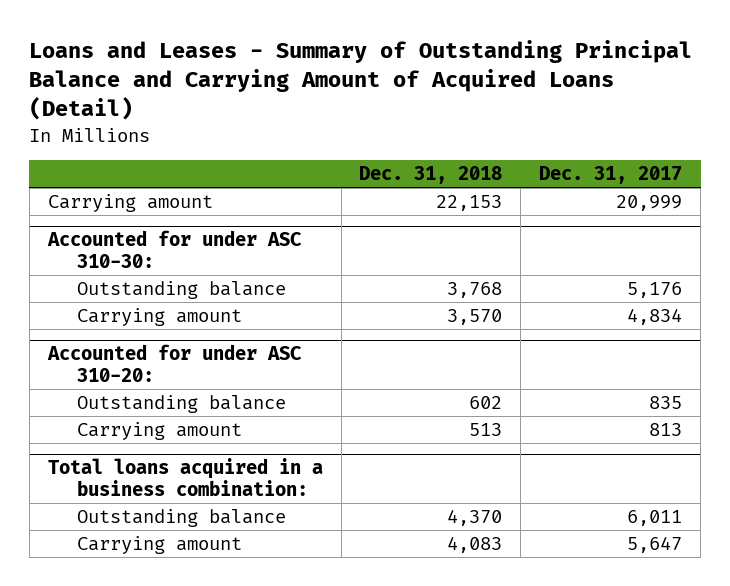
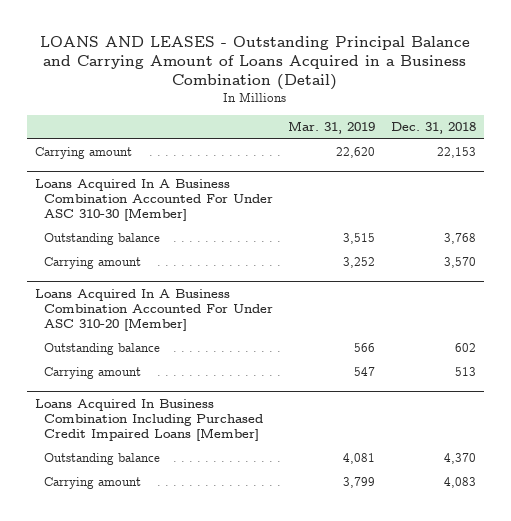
[29,40,693,121] Loans and Leases - Summary of Outstanding Principal Balance and Carrying Amount of Acquired Loans (Detail) -> [40,35,471,91] LOANS AND LEASES - Outstanding Principal Balance and Carrying Amount of Loans Acquired in a Business Combination (Detail)
[539,166,683,185] Dec. 31, 2017 -> none
none -> [288,121,376,135] Mar. 31, 2019
[46,230,302,269] Accounted for under ASC 310-30: -> [34,178,273,222] Loans Acquired In A Business Combination Accounted For Under ASC 310-30 [Member]
[46,344,302,383] Accounted for under ASC 310-20: -> [34,288,273,332] Loans Acquired In A Business Combination Accounted For Under ASC 310-20 [Member]
[47,458,323,497] Total loans acquired in a business combination: -> [34,398,263,442] Loans Acquired In Business Combination Including Purchased Credit Impaired Loans [Member]

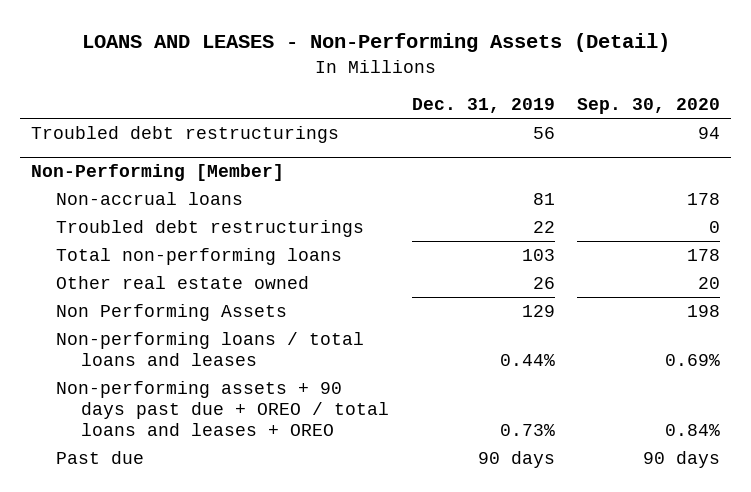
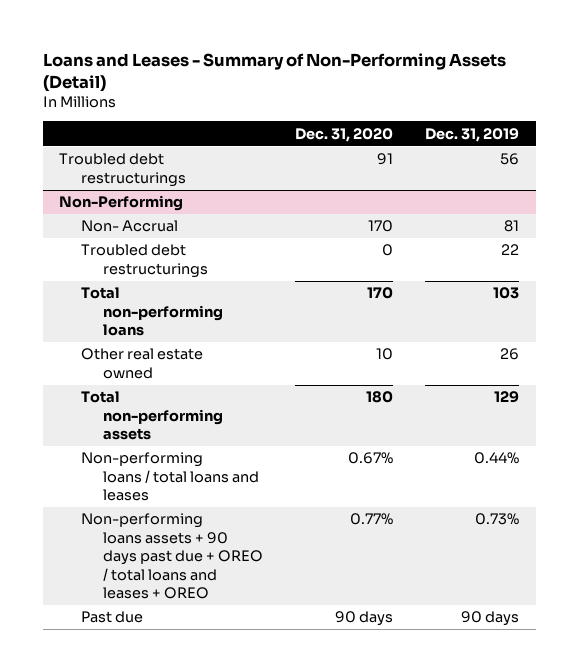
[81,33,670,53] LOANS AND LEASES - Non-Performing Assets (Detail) -> [43,52,507,92] Loans and Leases - Summary of Non-Performing Assets (Detail)
[576,98,720,115] Sep. 30, 2020 -> none
none -> [295,127,394,142] Dec. 31, 2020
[31,164,285,182] Non-Performing [Member] -> [59,195,184,212] Non-Performing
[56,191,244,205] Non-accrual loans -> [81,220,179,233] Non- Accrual
[56,303,288,321] Non Performing Assets -> [81,391,223,441] Total non-performing assets
[56,380,390,436] Non-performing assets + 90 days past due + OREO / total loans and leases + OREO -> [81,513,263,600] Non-performing loans assets + 90 days past due + OREO / total loans and leases + OREO

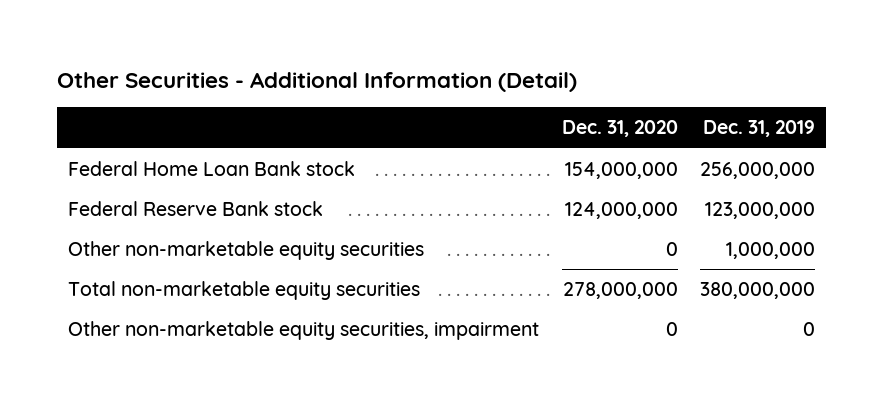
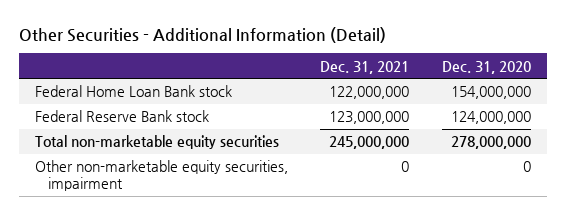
[703,120,816,138] Dec. 31, 2019 -> none
none -> [320,60,410,74] Dec. 31, 2021
[68,241,425,261] Other non-marketable equity securities -> none

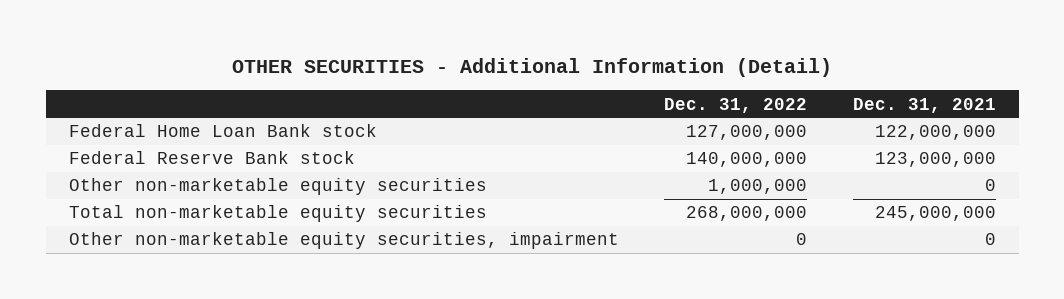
[18,26,386,43] Other Securities - Additional Information (Detail) -> [232,57,833,77] OTHER SECURITIES - Additional Information (Detail)
[441,60,531,74] Dec. 31, 2020 -> none
none -> [664,97,808,113] Dec. 31, 2022
none -> [68,178,487,196] Other non-marketable equity securities

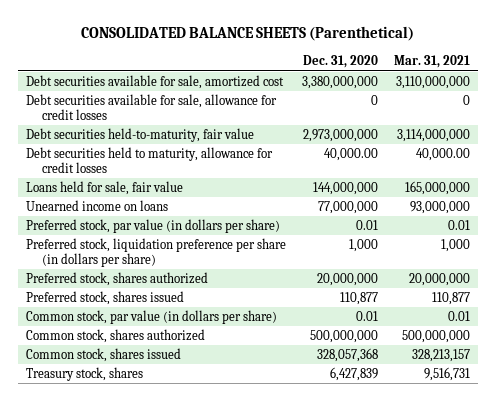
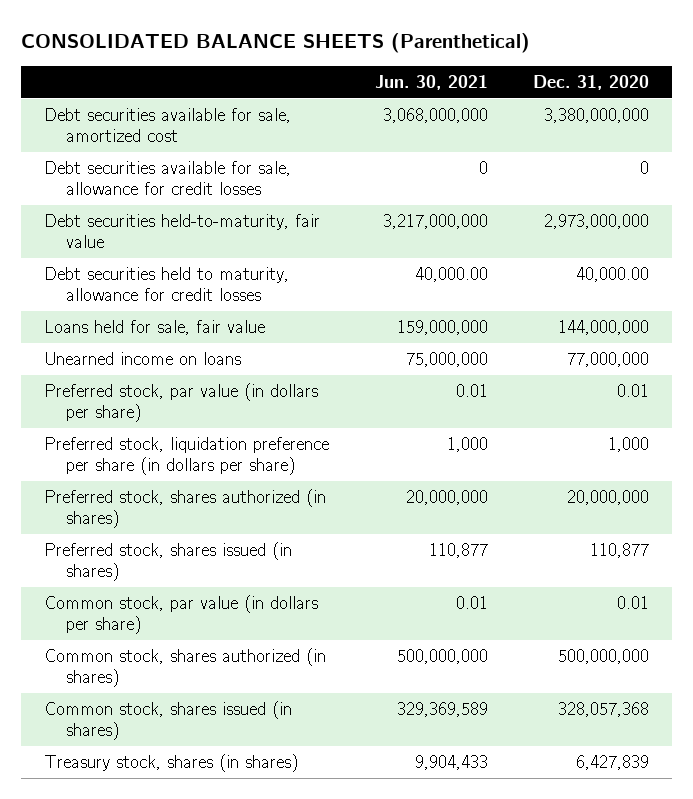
[393,55,470,69] Mar. 31, 2021 -> none
none -> [374,74,488,90] Jun. 30, 2021
[25,272,208,287] Preferred stock, shares authorized -> [43,489,326,529] Preferred stock, shares authorized (in shares)
[25,291,184,306] Preferred stock, shares issued -> [43,542,292,582] Preferred stock, shares issued (in shares)
[25,329,205,344] Common stock, shares authorized -> [43,648,326,688] Common stock, shares authorized (in shares)
[25,348,181,363] Common stock, shares issued -> [43,701,292,741] Common stock, shares issued (in shares)
[25,367,143,382] Treasury stock, shares -> [43,754,298,773] Treasury stock, shares (in shares)

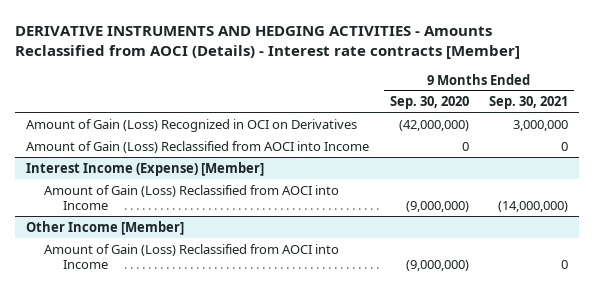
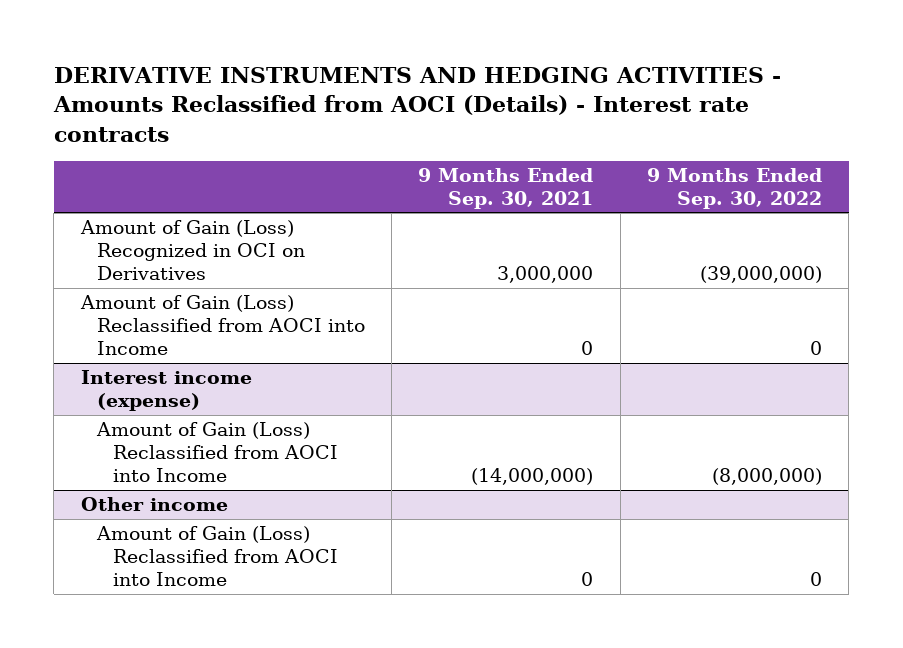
[15,25,521,59] DERIVATIVE INSTRUMENTS AND HEDGING ACTIVITIES - Amounts Reclassified from AOCI (Details) - Interest rate contracts [Member] -> [52,67,781,142] DERIVATIVE INSTRUMENTS AND HEDGING ACTIVITIES - Amounts Reclassified from AOCI (Details) - Interest rate contracts
[389,96,469,110] Sep. 30, 2020 -> none
none -> [647,167,823,209] 9 Months Ended Sep. 30, 2022
[25,161,264,176] Interest Income (Expense) [Member] -> [80,370,252,412] Interest income (expense)
[25,220,184,235] Other Income [Member] -> [80,497,228,512] Other income

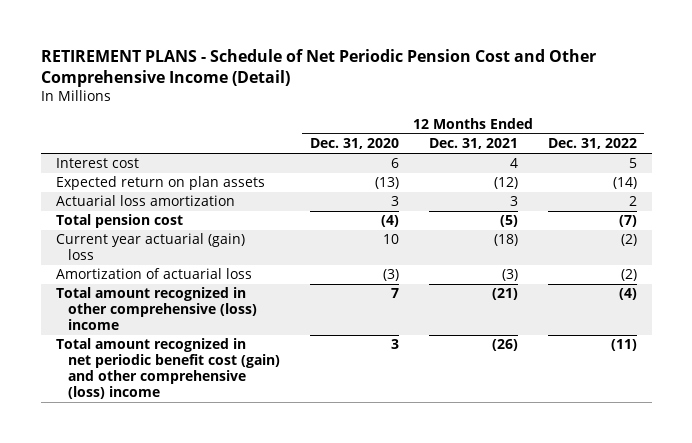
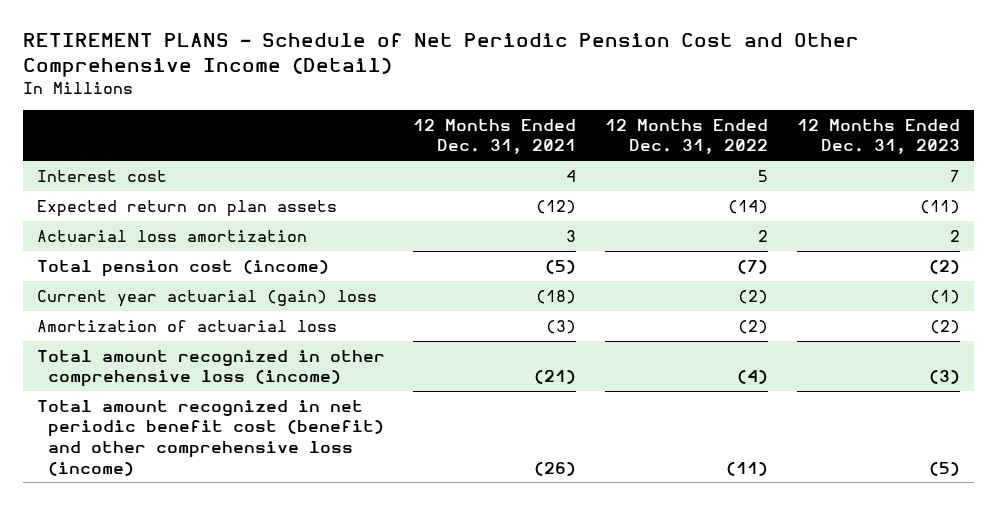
[309,138,399,150] Dec. 31, 2020 -> none
none -> [796,118,960,155] 12 Months Ended Dec. 31, 2023
[55,214,183,229] Total pension cost -> [36,259,329,277] Total pension cost (income)
[55,287,257,331] Total amount recognized in other comprehensive (loss) income -> [36,349,385,388] Total amount recognized in other comprehensive loss (income)
[55,338,280,400] Total amount recognized in net periodic benefit cost (gain) and other comprehensive (loss) income -> [36,399,385,476] Total amount recognized in net periodic benefit cost (benefit) and other comprehensive loss (income)

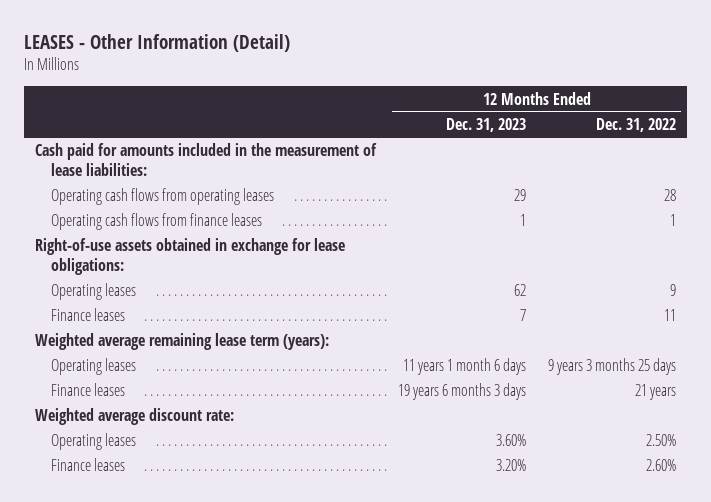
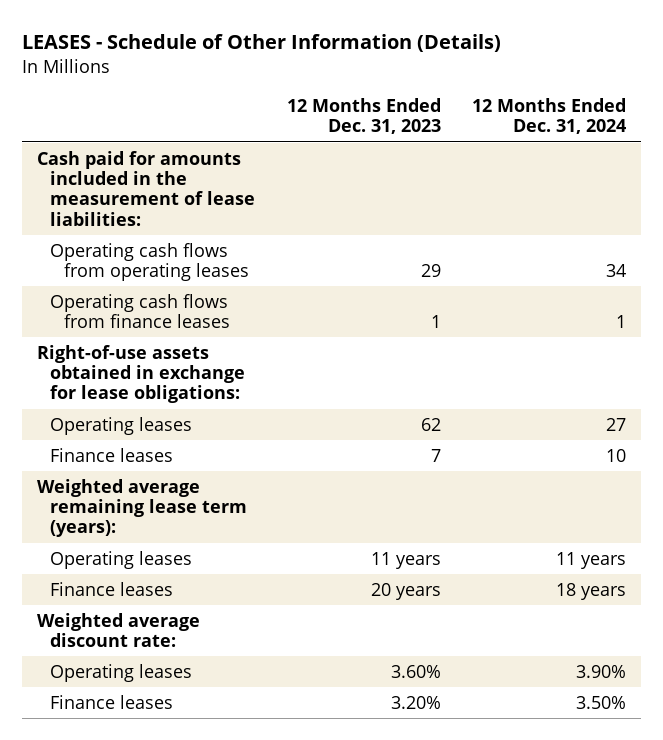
[24,33,291,52] LEASES - Other Information (Detail) -> [21,33,501,52] LEASES - Schedule of Other Information (Details)
[595,118,676,133] Dec. 31, 2022 -> none
none -> [471,97,626,135] 12 Months Ended Dec. 31, 2024
[402,358,526,376] 11 years 1 month 6 days -> [370,551,441,569] 11 years
[397,383,526,401] 19 years 6 months 3 days -> [370,582,441,600] 20 years

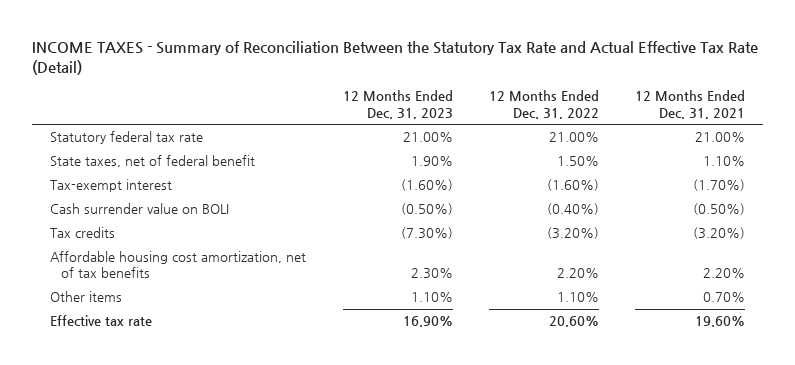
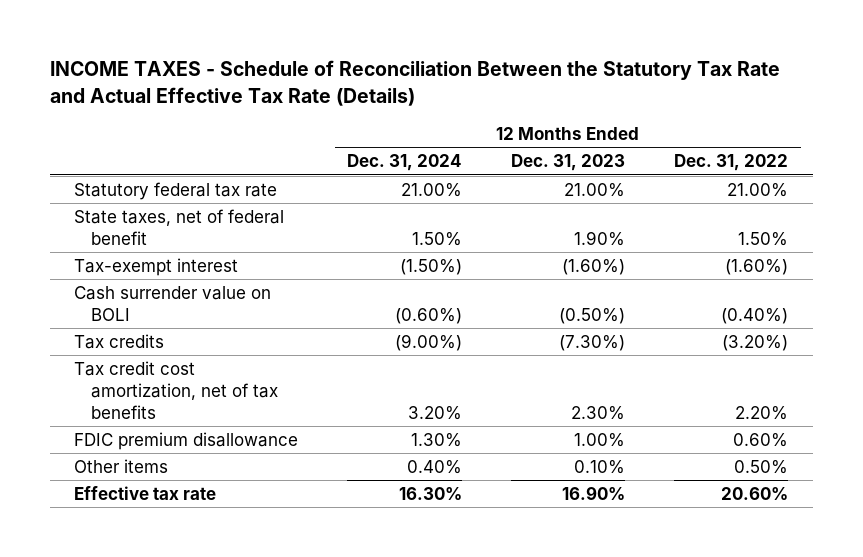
[32,41,759,75] INCOME TAXES - Summary of Reconciliation Between the Statutory Tax Rate and Actual Effective Tax Rate (Detail) -> [49,60,780,106] INCOME TAXES - Schedule of Reconciliation Between the Statutory Tax Rate and Actual Effective Tax Rate (Details)
[634,90,745,119] 12 Months Ended Dec. 31, 2021 -> none
none -> [347,154,463,172] Dec. 31, 2024
[50,251,307,279] Affordable housing cost amortization, net of tax benefits -> [74,360,279,419] Tax credit cost amortization, net of tax benefits
none -> [74,431,299,450] FDIC premium disallowance
[410,292,453,303] 1.10% -> [574,459,626,474] 0.10%
[556,292,599,303] 1.10% -> [734,459,789,474] 0.50%

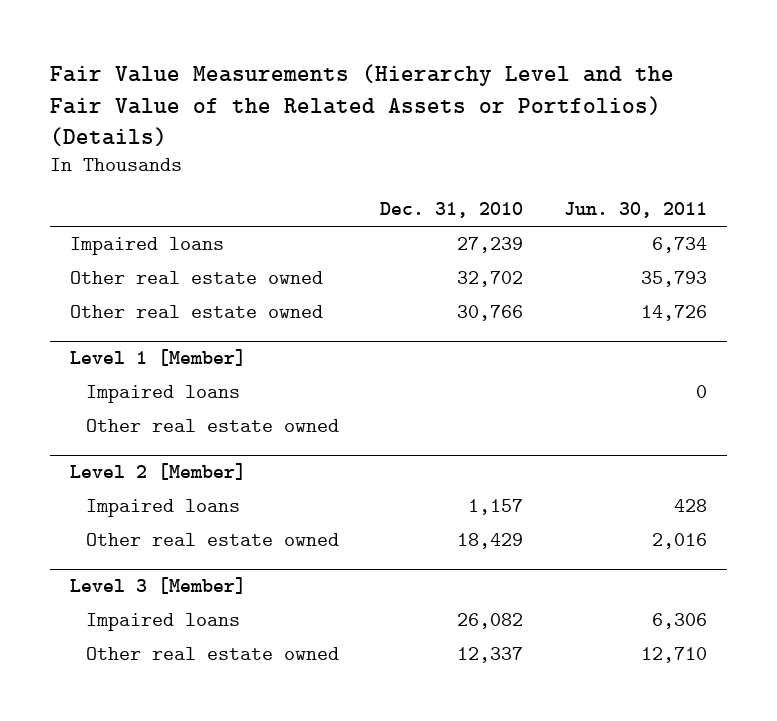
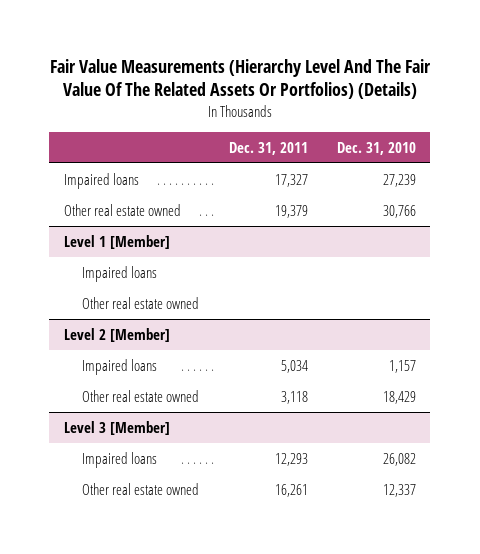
[49,64,674,147] Fair Value Measurements (Hierarchy Level and the Fair Value of the Related Assets or Portfolios) (Details) -> [49,58,431,100] Fair Value Measurements (Hierarchy Level And The Fair Value Of The Related Assets Or Portfolios) (Details)
[563,202,707,219] Jun. 30, 2011 -> none
none -> [228,141,308,155] Dec. 31, 2011
[70,271,324,285] Other real estate owned -> none

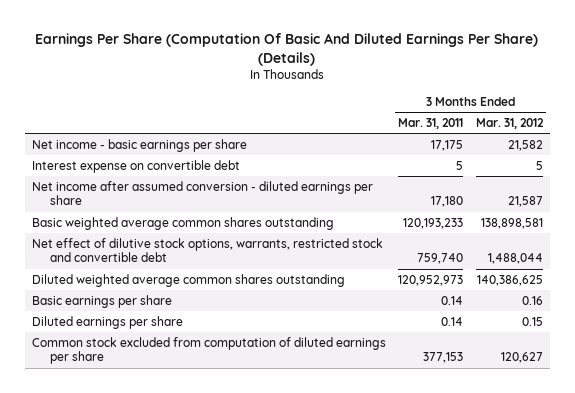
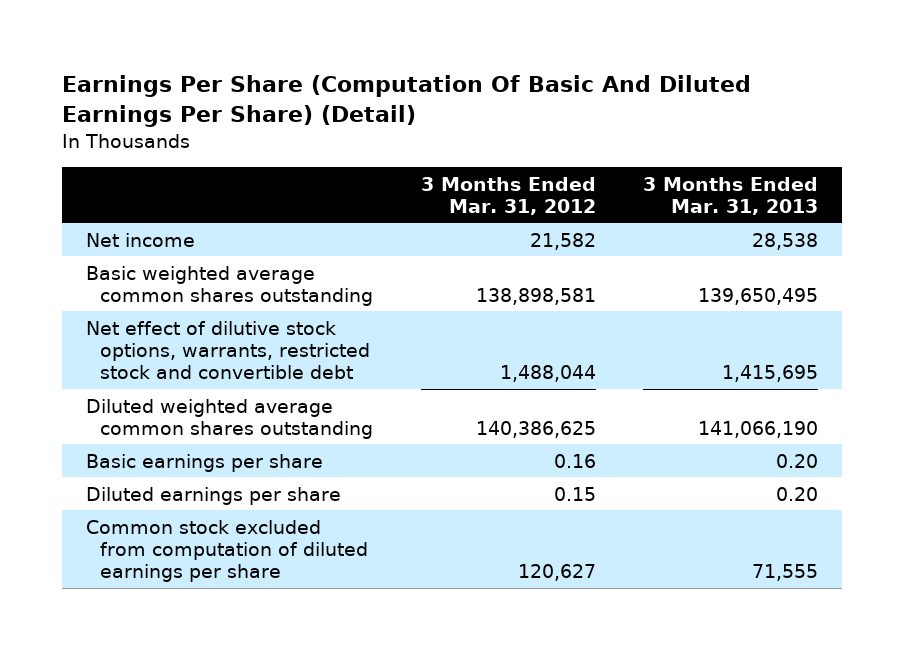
[35,32,539,66] Earnings Per Share (Computation Of Basic And Diluted Earnings Per Share) (Details) -> [62,74,752,127] Earnings Per Share (Computation Of Basic And Diluted Earnings Per Share) (Detail)
[398,117,464,129] Mar. 31, 2011 -> none
none -> [643,176,819,215] 3 Months Ended Mar. 31, 2013
[31,159,240,173] Interest expense on convertible debt -> none
[31,180,373,206] Net income after assumed conversion - diluted earnings per share -> none
[31,138,247,152] Net income - basic earnings per share -> [85,232,195,247] Net income

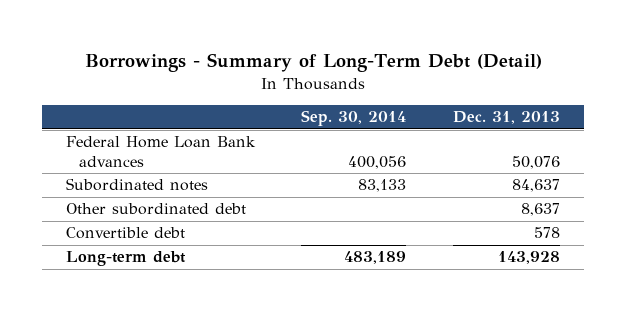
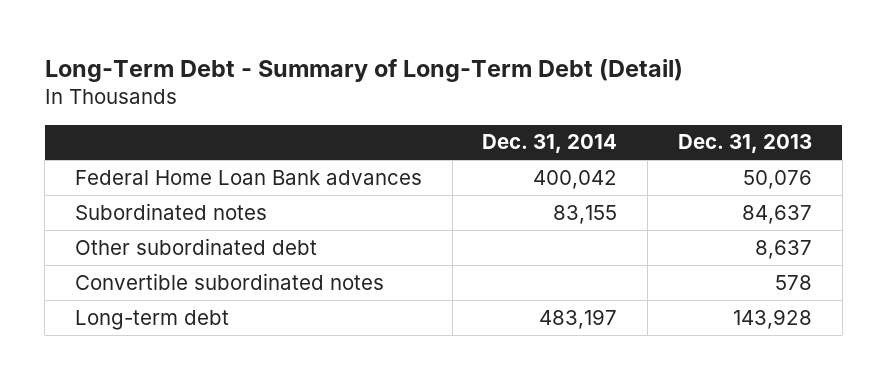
[84,53,542,73] Borrowings - Summary of Long-Term Debt (Detail) -> [44,58,683,82] Long-Term Debt - Summary of Long-Term Debt (Detail)
[301,110,407,127] Sep. 30, 2014 -> none
none -> [482,134,618,154] Dec. 31, 2014
[65,227,185,240] Convertible debt -> [74,272,384,290] Convertible subordinated notes

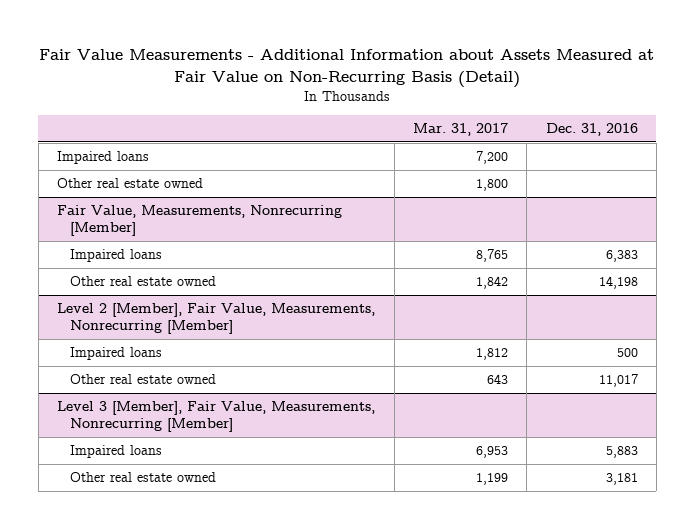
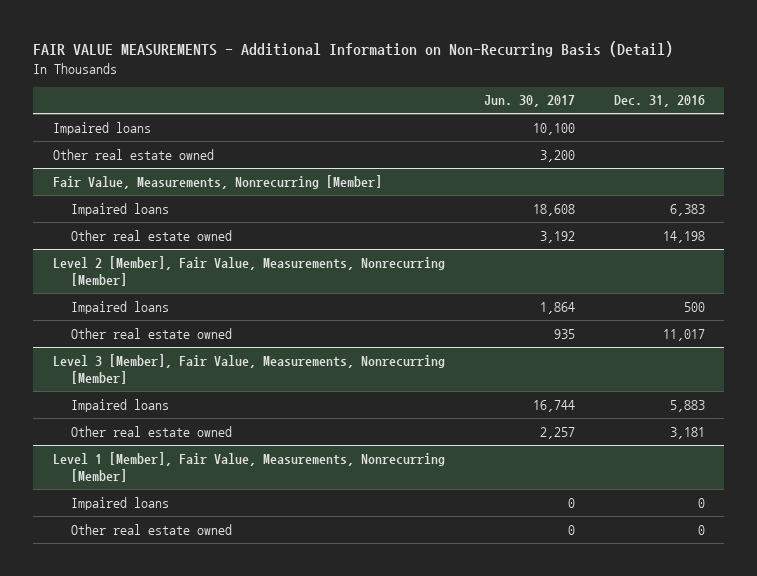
[39,49,655,88] Fair Value Measurements - Additional Information about Assets Measured at Fair Value on Non-Recurring Basis (Detail) -> [33,41,674,58] FAIR VALUE MEASUREMENTS - Additional Information on Non-Recurring Basis (Detail)
[412,122,508,136] Mar. 31, 2017 -> none
none -> [483,95,575,108] Jun. 30, 2017
none -> [52,451,445,483] Level 1 [Member], Fair Value, Measurements, Nonrecurring [Member]
none -> [71,496,170,510] Impaired loans
none -> [71,523,233,535] Other real estate owned

